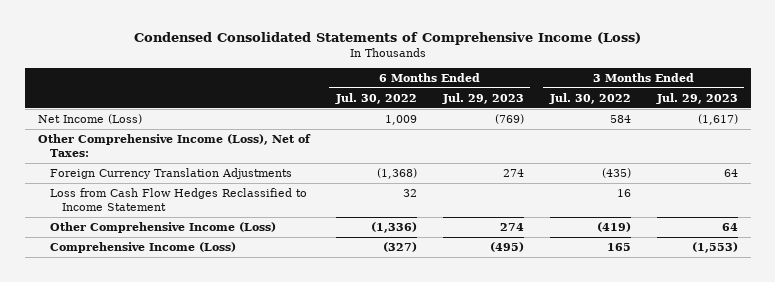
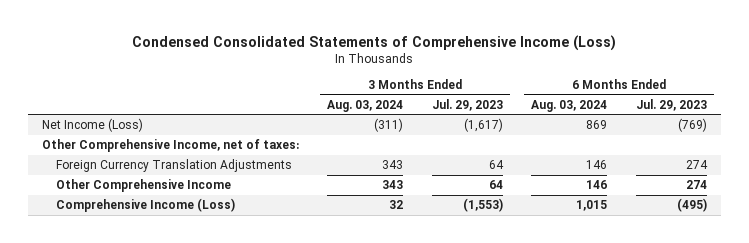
[334,92,417,104] Jul. 30, 2022 -> none
[548,92,631,104] Jul. 30, 2022 -> none
none -> [327,99,404,112] Aug. 03, 2024
none -> [531,99,608,112] Aug. 03, 2024
[37,134,311,158] Other Comprehensive Income (Loss), Net of Taxes: -> [42,139,300,153] Other Comprehensive Income, net of taxes:
[49,188,307,212] Loss from Cash Flow Hedges Reclassified to Income Statement -> none
[49,222,276,234] Other Comprehensive Income (Loss) -> [55,179,231,193] Other Comprehensive Income

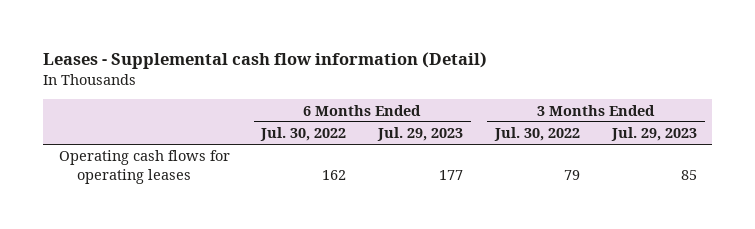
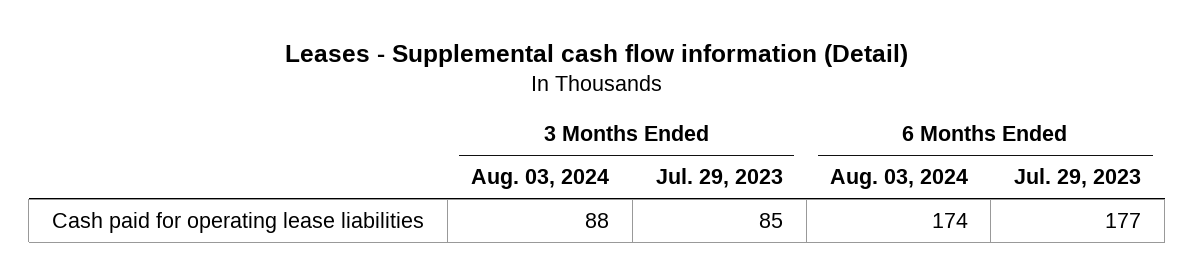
[260,127,347,142] Jul. 30, 2022 -> none
[493,127,580,142] Jul. 30, 2022 -> none
none -> [471,169,610,190] Aug. 03, 2024
none -> [829,169,968,190] Aug. 03, 2024
[58,150,230,184] Operating cash flows for operating leases -> [52,211,425,233] Cash paid for operating lease liabilities

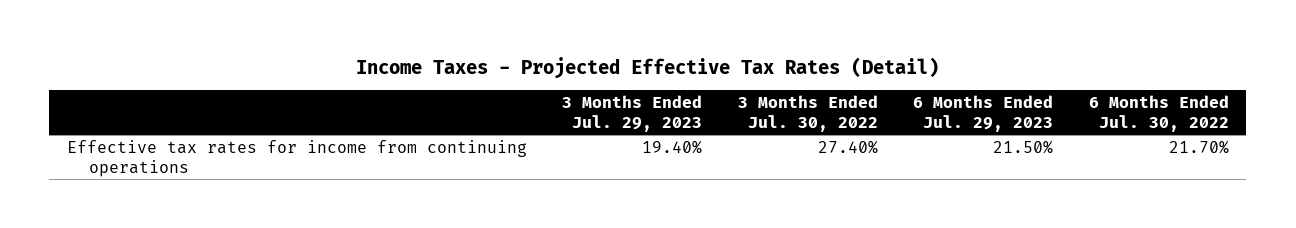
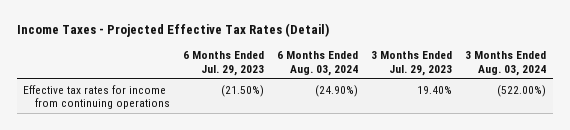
[737,94,878,132] 3 Months Ended Jul. 30, 2022 -> none
[1088,94,1229,132] 6 Months Ended Jul. 30, 2022 -> none
none -> [277,51,359,77] 6 Months Ended Aug. 03, 2024
none -> [465,51,547,77] 3 Months Ended Aug. 03, 2024
[993,139,1054,154] 21.50% -> [221,84,265,97] (21.50%)

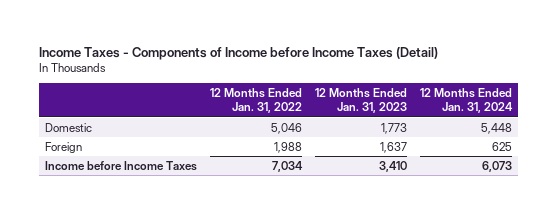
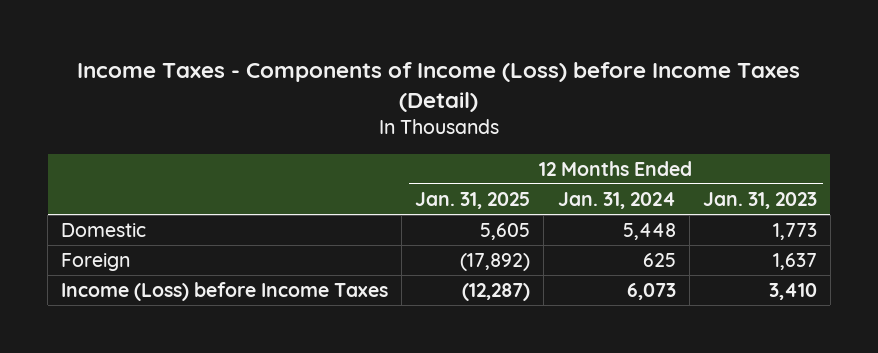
[38,46,438,60] Income Taxes - Components of Income before Income Taxes (Detail) -> [76,61,800,112] Income Taxes - Components of Income (Loss) before Income Taxes (Detail)
[210,87,303,114] 12 Months Ended Jan. 31, 2022 -> none
none -> [415,191,531,209] Jan. 31, 2025
[45,160,198,171] Income before Income Taxes -> [61,282,389,302] Income (Loss) before Income Taxes

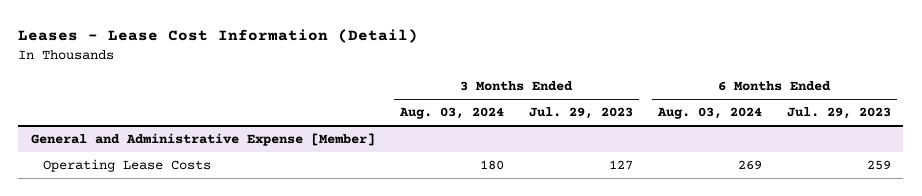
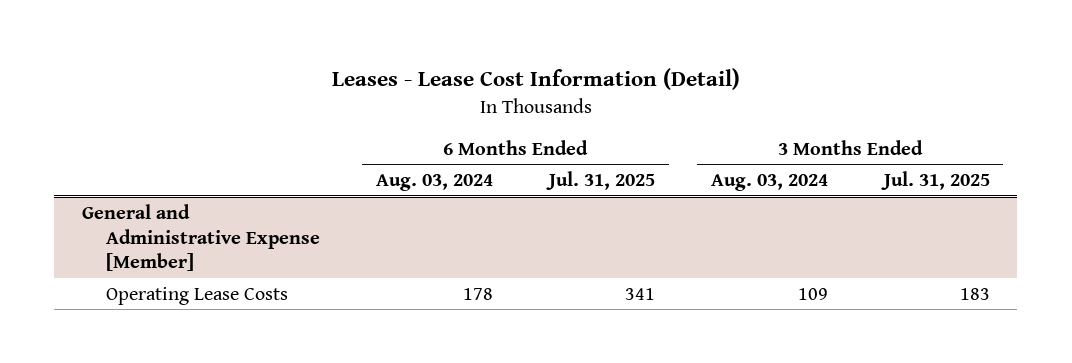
[528,107,633,120] Jul. 29, 2023 -> none
[786,107,891,120] Jul. 29, 2023 -> none
none -> [545,171,655,191] Jul. 31, 2025
none -> [880,171,990,191] Jul. 31, 2025
[479,160,504,171] 180 -> [797,287,828,300] 109
[737,160,762,171] 269 -> [462,287,493,300] 178

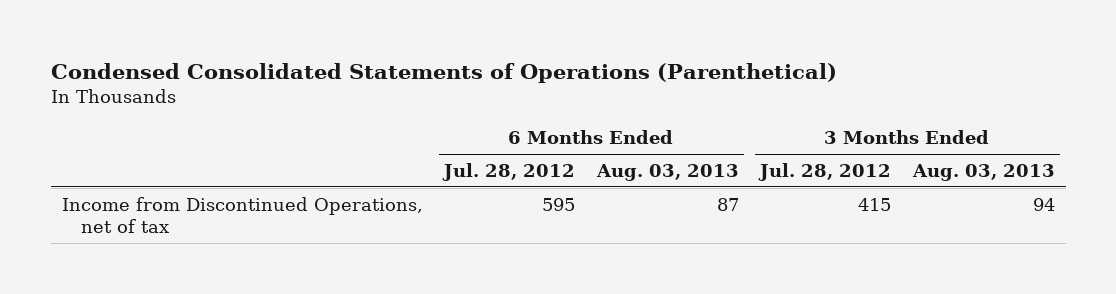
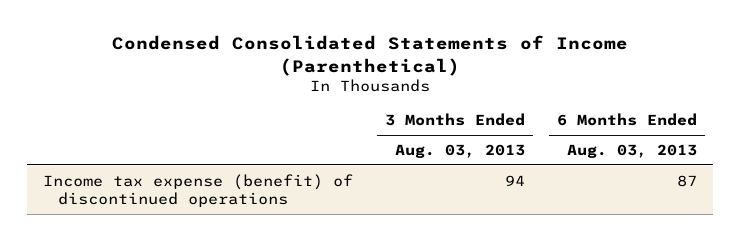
[50,62,837,83] Condensed Consolidated Statements of Operations (Parenthetical) -> [111,35,628,76] Condensed Consolidated Statements of Income (Parenthetical)
[442,163,576,182] Jul. 28, 2012 -> none
[758,163,892,182] Jul. 28, 2012 -> none
[61,197,423,233] Income from Discontinued Operations, net of tax -> [43,173,354,208] Income tax expense (benefit) of discontinued operations

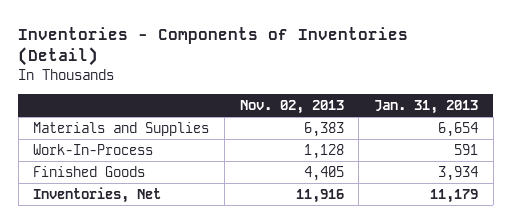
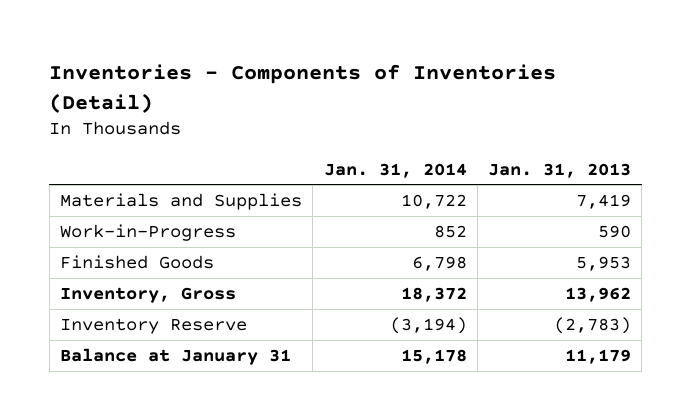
[239,100,344,115] Nov. 02, 2013 -> none
none -> [323,162,467,178] Jan. 31, 2014
[438,121,479,137] 6,654 -> [576,194,632,210] 7,419
[33,143,154,155] Work-In-Process -> [60,224,237,242] Work-in-Progress
[454,143,479,155] 591 -> [598,225,632,239] 590
[438,165,479,181] 3,934 -> [576,256,632,272] 5,953
none -> [60,287,237,304] Inventory, Gross
none -> [60,318,248,335] Inventory Reserve
[33,186,162,203] Inventories, Net -> [60,348,292,366] Balance at January 31

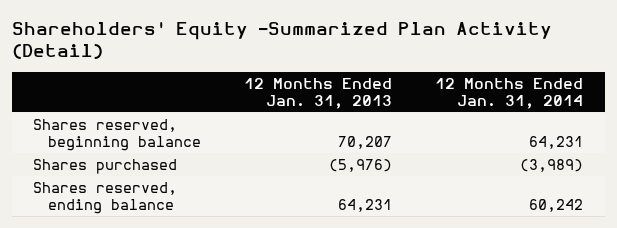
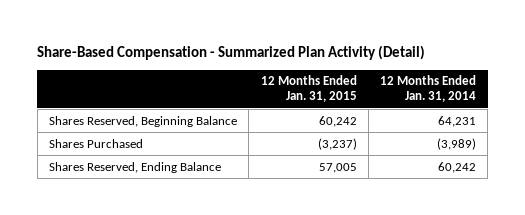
[11,21,552,60] Shareholders' Equity -Summarized Plan Activity (Detail) -> [37,45,426,61] Share-Based Compensation - Summarized Plan Activity (Detail)
[244,77,393,109] 12 Months Ended Jan. 31, 2013 -> none
none -> [260,75,357,103] 12 Months Ended Jan. 31, 2015
[33,119,202,152] Shares reserved, beginning balance -> [49,115,238,127] Shares Reserved, Beginning Balance
[33,159,178,175] Shares purchased -> [49,138,144,148] Shares Purchased
[33,182,178,215] Shares reserved, ending balance -> [49,161,222,173] Shares Reserved, Ending Balance

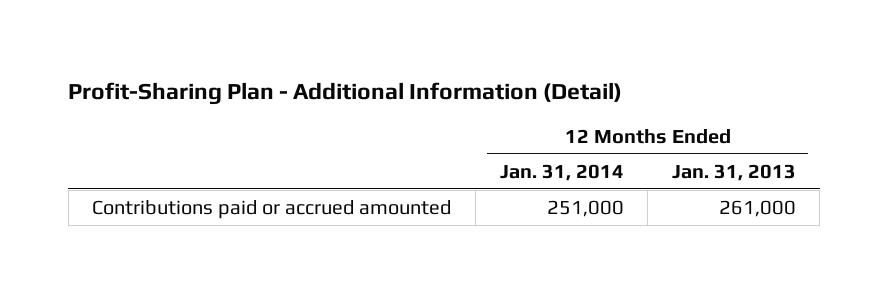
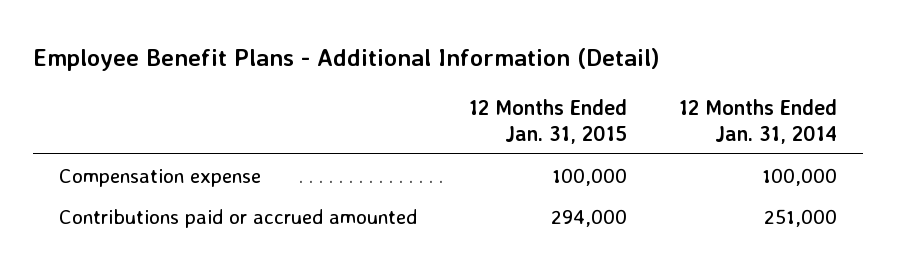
[68,82,623,106] Profit-Sharing Plan - Additional Information (Detail) -> [33,48,661,72] Employee Benefit Plans - Additional Information (Detail)
[671,163,796,181] Jan. 31, 2013 -> none
none -> [469,99,628,144] 12 Months Ended Jan. 31, 2015
none -> [59,168,262,187] Compensation expense

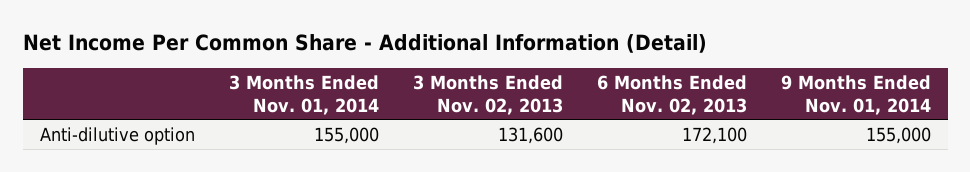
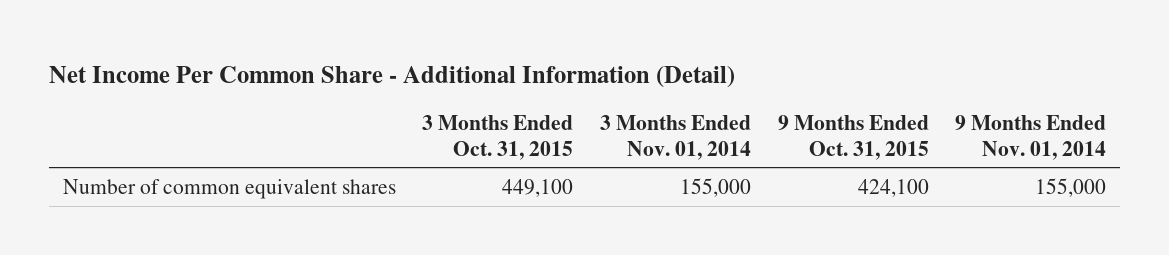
[412,75,563,115] 3 Months Ended Nov. 02, 2013 -> none
[596,75,747,115] 6 Months Ended Nov. 02, 2013 -> none
none -> [422,114,574,160] 3 Months Ended Oct. 31, 2015
none -> [777,114,929,160] 9 Months Ended Oct. 31, 2015
[39,126,195,145] Anti-dilutive option -> [62,178,396,199] Number of common equivalent shares

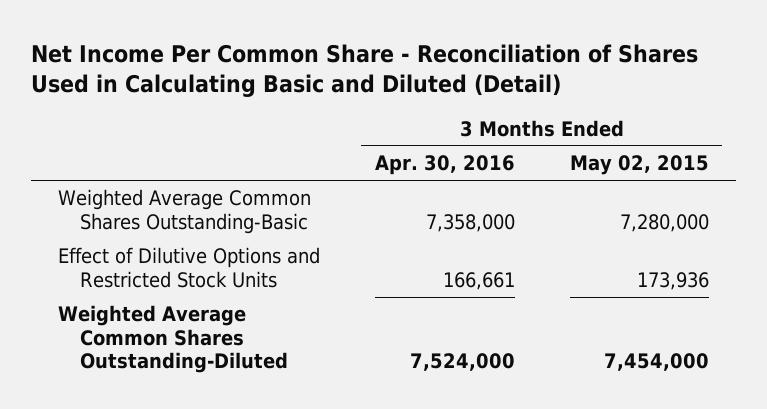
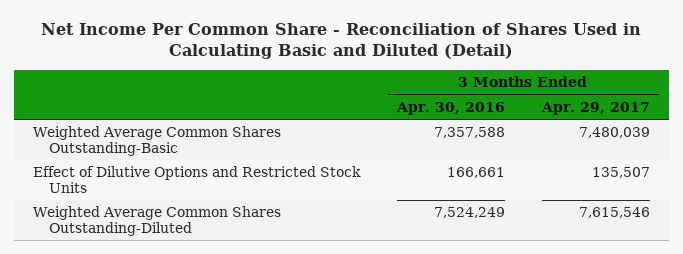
[569,155,709,176] May 02, 2015 -> none
none -> [541,101,651,115] Apr. 29, 2017
[426,213,516,232] 7,358,000 -> [433,127,505,139] 7,357,588
[410,353,516,372] 7,524,000 -> [433,207,505,219] 7,524,249

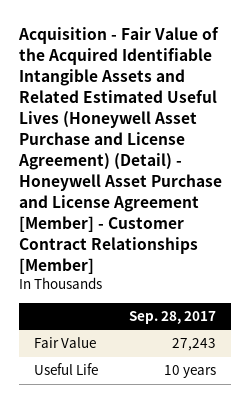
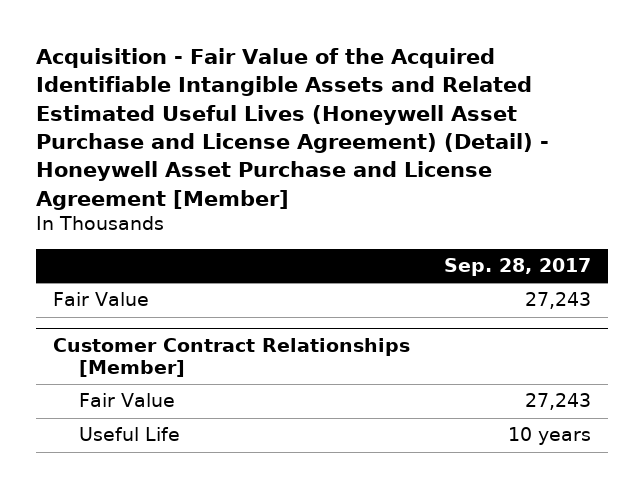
[17,26,222,275] Acquisition - Fair Value of the Acquired Identifiable Intangible Assets and Related Estimated Useful Lives (Honeywell Asset Purchase and License Agreement) (Detail) - Honeywell Asset Purchase and License Agreement [Member] - Customer Contract Relationships [Member] -> [35,47,549,210] Acquisition - Fair Value of the Acquired Identifiable Intangible Assets and Related Estimated Useful Lives (Honeywell Asset Purchase and License Agreement) (Detail) - Honeywell Asset Purchase and License Agreement [Member]
none -> [52,337,410,378] Customer Contract Relationships [Member]
none -> [78,393,175,408] Fair Value

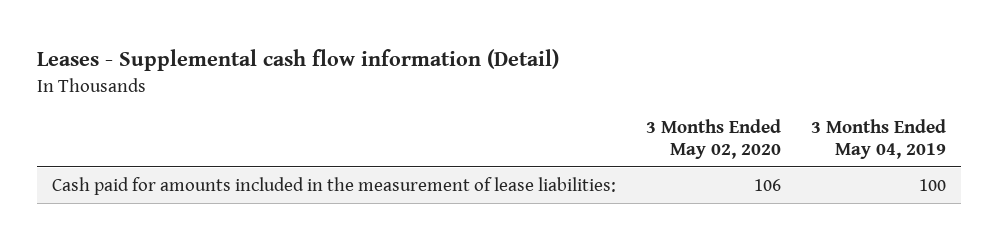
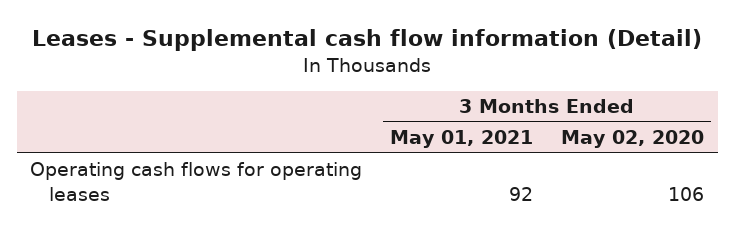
[810,119,946,160] 3 Months Ended May 04, 2019 -> none
none -> [390,130,534,149] May 01, 2021
[52,177,617,196] Cash paid for amounts included in the measurement of lease liabilities: -> [30,162,363,202] Operating cash flows for operating leases

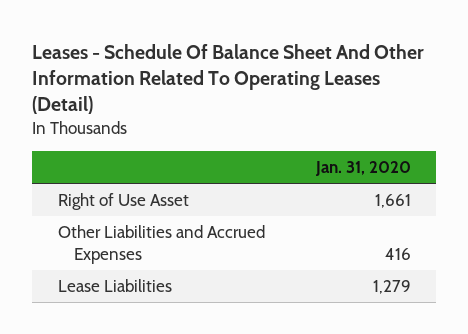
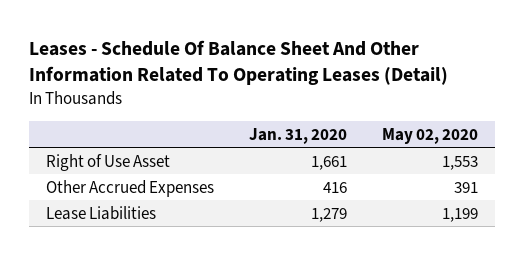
none -> [381,127,478,144] May 02, 2020
[57,224,265,264] Other Liabilities and Accrued Expenses -> [46,179,215,197] Other Accrued Expenses

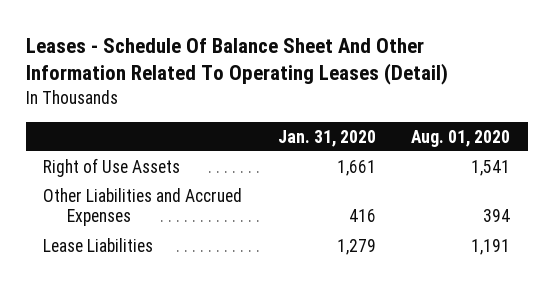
[381,127,478,144] May 02, 2020 -> none
none -> [411,129,511,147] Aug. 01, 2020
[46,153,171,171] Right of Use Asset -> [43,157,181,177] Right of Use Assets
[46,179,215,197] Other Accrued Expenses -> [43,187,243,227] Other Liabilities and Accrued Expenses

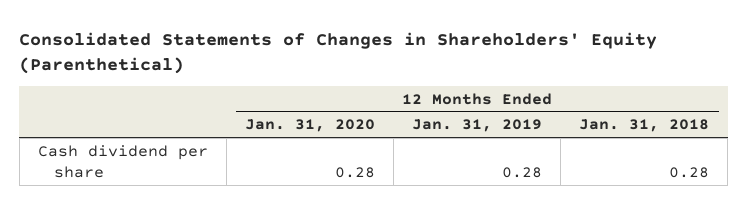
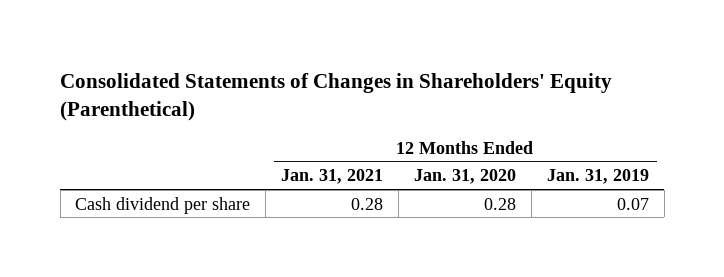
[579,119,710,133] Jan. 31, 2018 -> none
none -> [281,169,384,185] Jan. 31, 2021
[502,166,543,178] 0.28 -> [617,197,650,210] 0.07

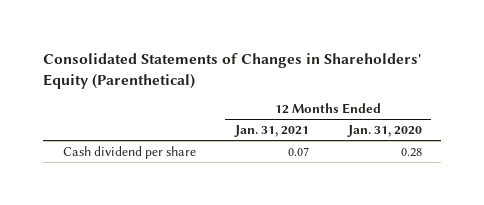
[547,169,650,185] Jan. 31, 2019 -> none
[351,197,384,210] 0.28 -> [287,146,309,156] 0.07

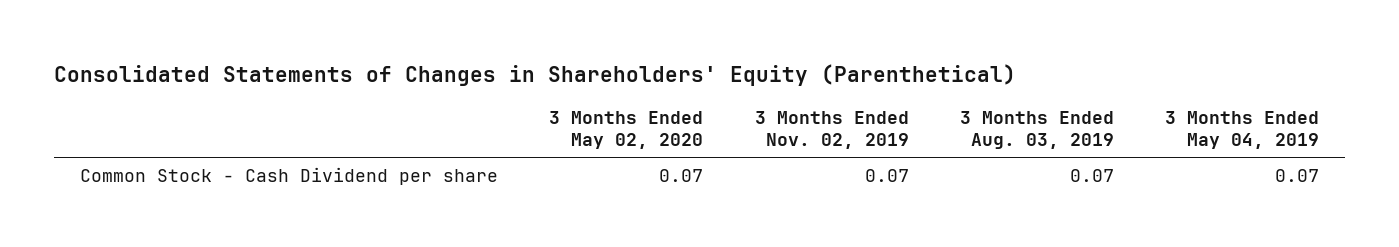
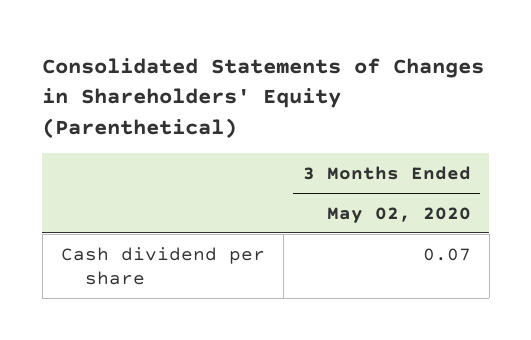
[754,111,909,150] 3 Months Ended Nov. 02, 2019 -> none
[959,111,1114,150] 3 Months Ended Aug. 03, 2019 -> none
[1165,111,1320,150] 3 Months Ended May 04, 2019 -> none
[79,167,498,186] Common Stock - Cash Dividend per share -> [60,246,265,286] Cash dividend per share

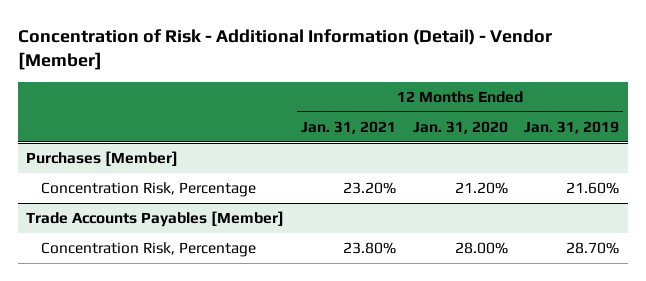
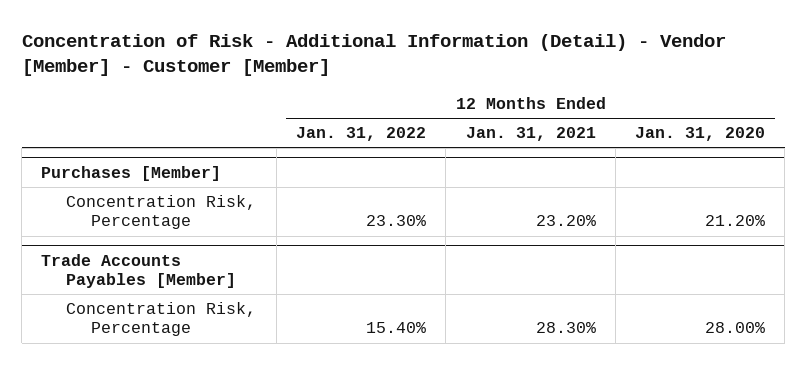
[18,29,553,71] Concentration of Risk - Additional Information (Detail) - Vendor [Member] -> [21,33,726,77] Concentration of Risk - Additional Information (Detail) - Vendor [Member] - Customer [Member]
[524,120,620,134] Jan. 31, 2019 -> none
none -> [295,127,426,142] Jan. 31, 2022
[343,242,397,255] 23.80% -> [535,322,596,334] 28.30%

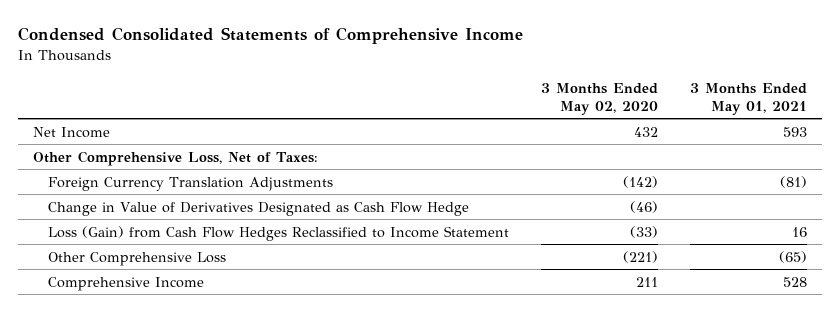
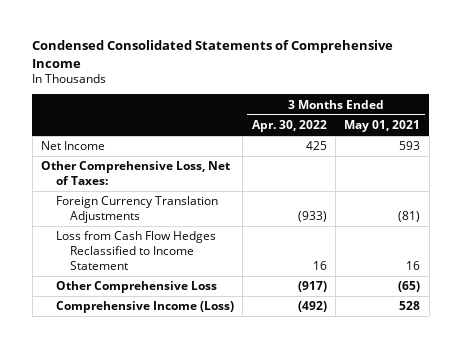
[541,82,659,115] 3 Months Ended May 02, 2020 -> none
none -> [251,119,327,132] Apr. 30, 2022
[48,201,470,216] Change in Value of Derivatives Designated as Cash Flow Hedge -> none
[48,225,510,241] Loss (Gain) from Cash Flow Hedges Reclassified to Income Statement -> [55,231,216,270] Loss from Cash Flow Hedges Reclassified to Income Statement
[48,276,205,291] Comprehensive Income -> [55,301,234,314] Comprehensive Income (Loss)

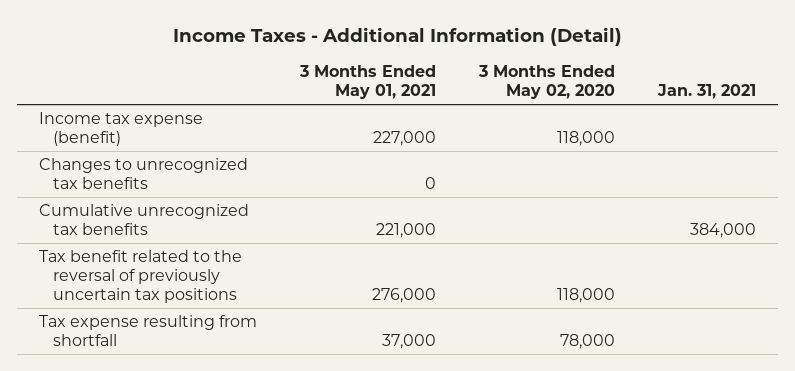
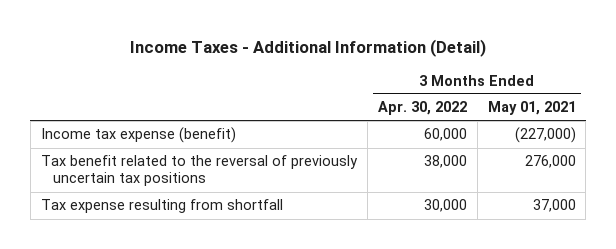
[478,65,616,100] 3 Months Ended May 02, 2020 -> none
[657,84,757,100] Jan. 31, 2021 -> none
none -> [377,101,467,116] Apr. 30, 2022
[38,158,248,190] Changes to unrecognized tax benefits -> none
[38,204,249,236] Cumulative unrecognized tax benefits -> none
[373,131,437,147] 227,000 -> [514,127,576,144] (227,000)

